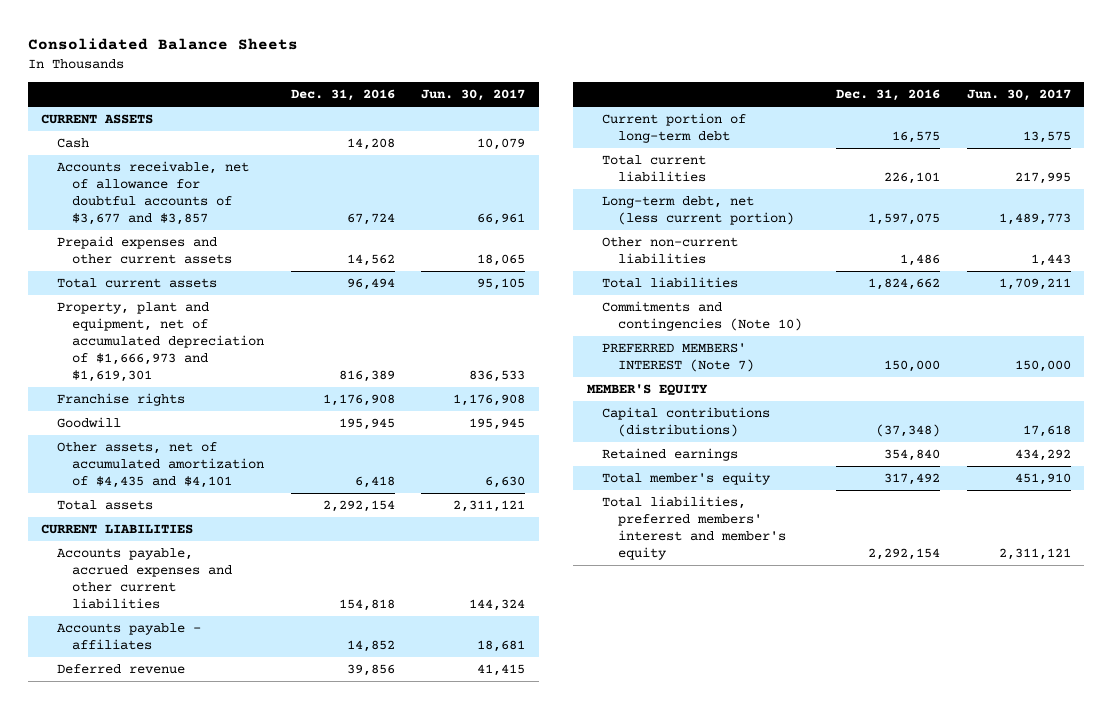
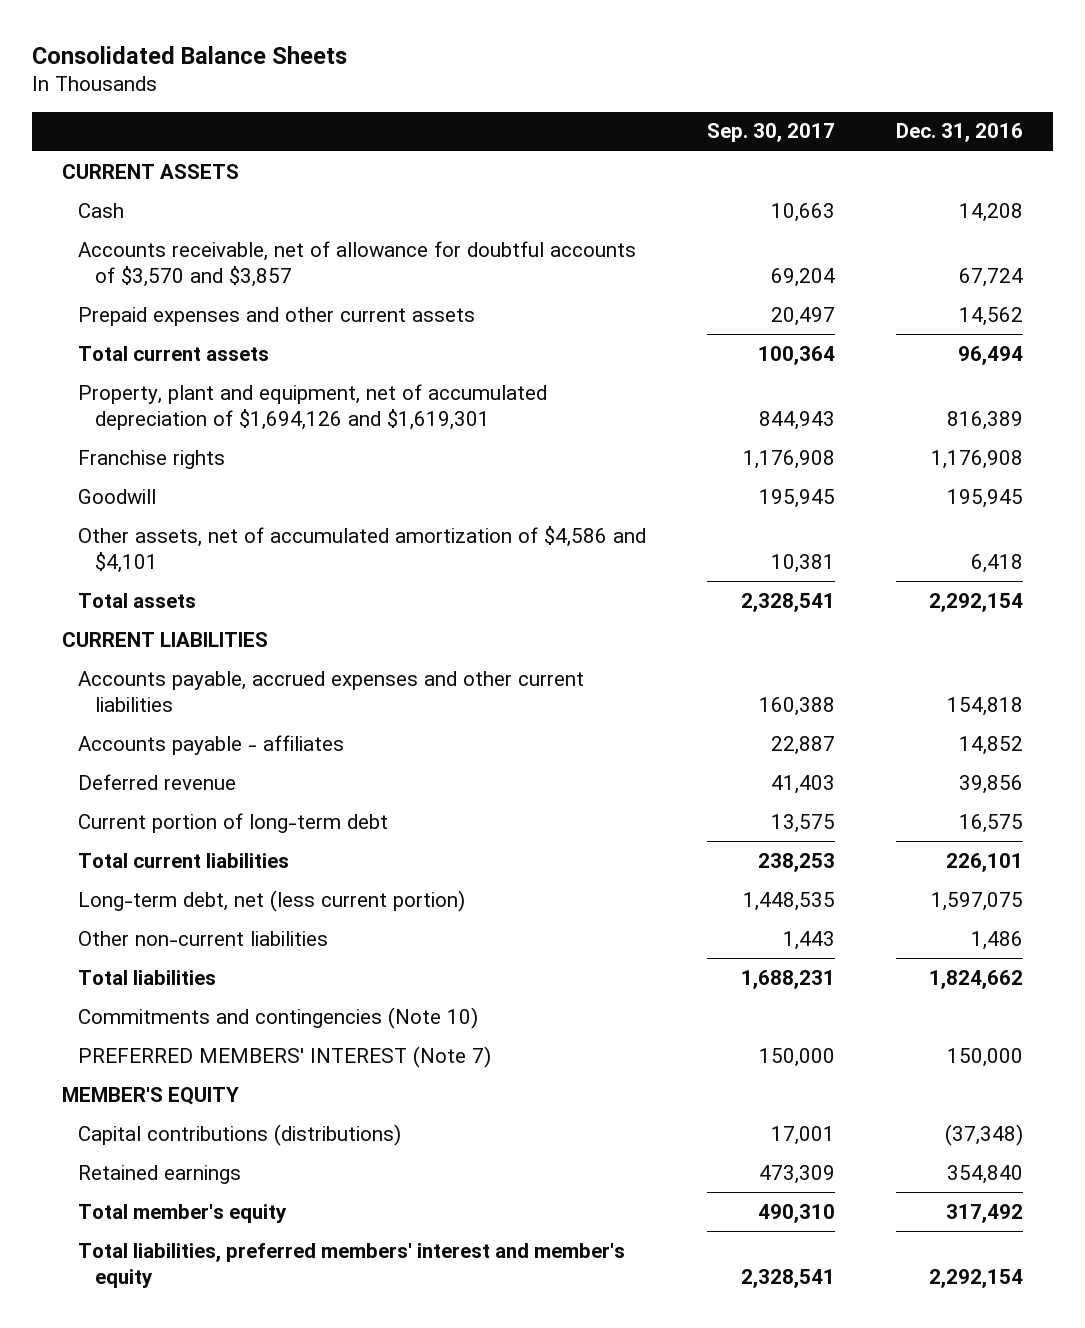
[421,89,526,102] Jun. 30, 2017 -> none
none -> [707,123,836,143] Sep. 30, 2017
[56,161,249,226] Accounts receivable, net of allowance for doubtful accounts of $3,677 and $3,857 -> [78,240,637,288] Accounts receivable, net of allowance for doubtful accounts of $3,570 and $3,857
[56,302,265,383] Property, plant and equipment, net of accumulated depreciation of $1,666,973 and $1,619,301 -> [78,383,548,431] Property, plant and equipment, net of accumulated depreciation of $1,694,126 and $1,619,301
[56,442,265,489] Other assets, net of accumulated amortization of $4,435 and $4,101 -> [78,525,647,574] Other assets, net of accumulated amortization of $4,586 and $4,101

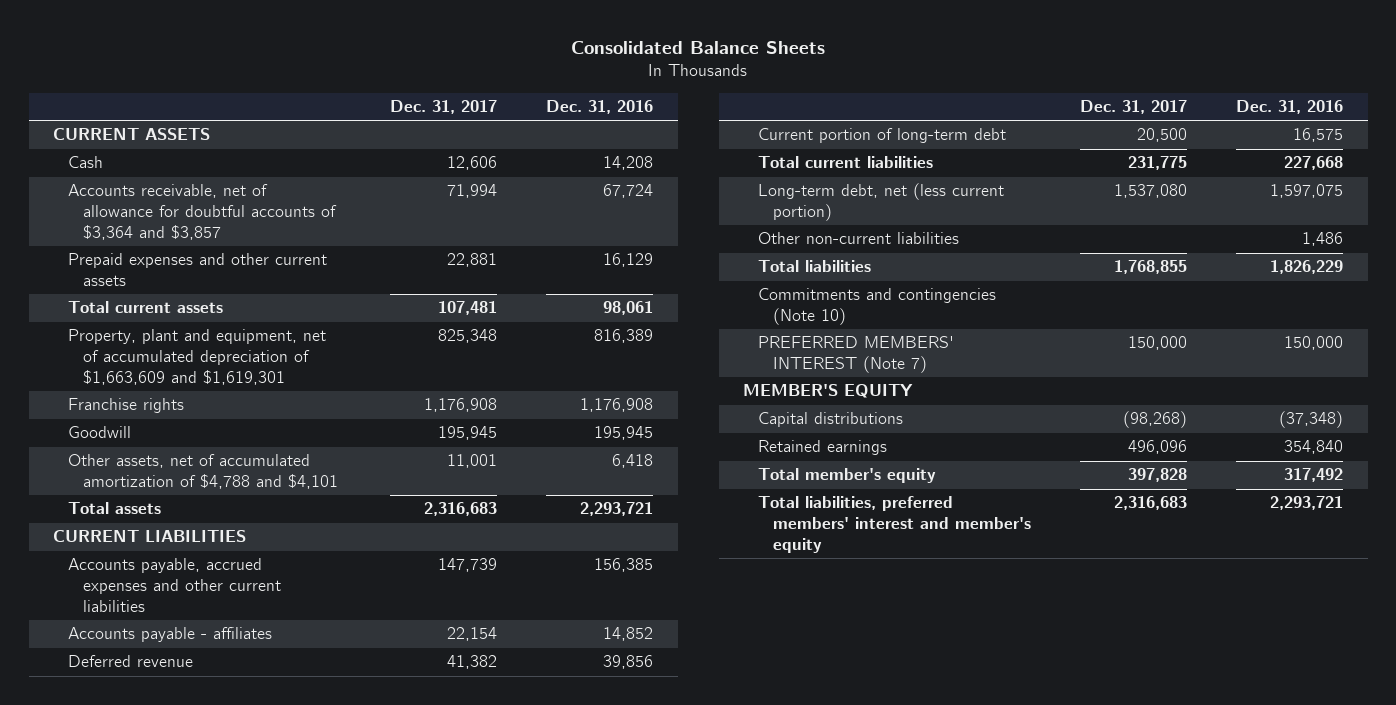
[707,123,836,143] Sep. 30, 2017 -> none
none -> [390,100,498,115] Dec. 31, 2017
[78,240,637,288] Accounts receivable, net of allowance for doubtful accounts of $3,570 and $3,857 -> [68,184,338,240] Accounts receivable, net of allowance for doubtful accounts of $3,364 and $3,857
[958,306,1023,326] 14,562 -> [603,253,654,268] 16,129
[957,345,1023,365] 96,494 -> [603,301,654,316] 98,061
[78,383,548,431] Property, plant and equipment, net of accumulated depreciation of $1,694,126 and $1,619,301 -> [68,329,327,385] Property, plant and equipment, net of accumulated depreciation of $1,663,609 and $1,619,301
[78,525,647,574] Other assets, net of accumulated amortization of $4,586 and $4,101 -> [68,454,339,490] Other assets, net of accumulated amortization of $4,788 and $4,101
[928,592,1023,612] 2,292,154 -> [580,502,654,517] 2,293,721
[946,697,1023,717] 154,818 -> [594,558,654,573] 156,385
[945,852,1023,872] 226,101 -> [1284,156,1344,171] 227,668
[928,969,1023,989] 1,824,662 -> [1270,260,1344,275] 1,826,229
[78,1123,402,1146] Capital contributions (distributions) -> [758,412,904,428] Capital distributions
[928,1269,1023,1289] 2,292,154 -> [1270,496,1344,511] 2,293,721

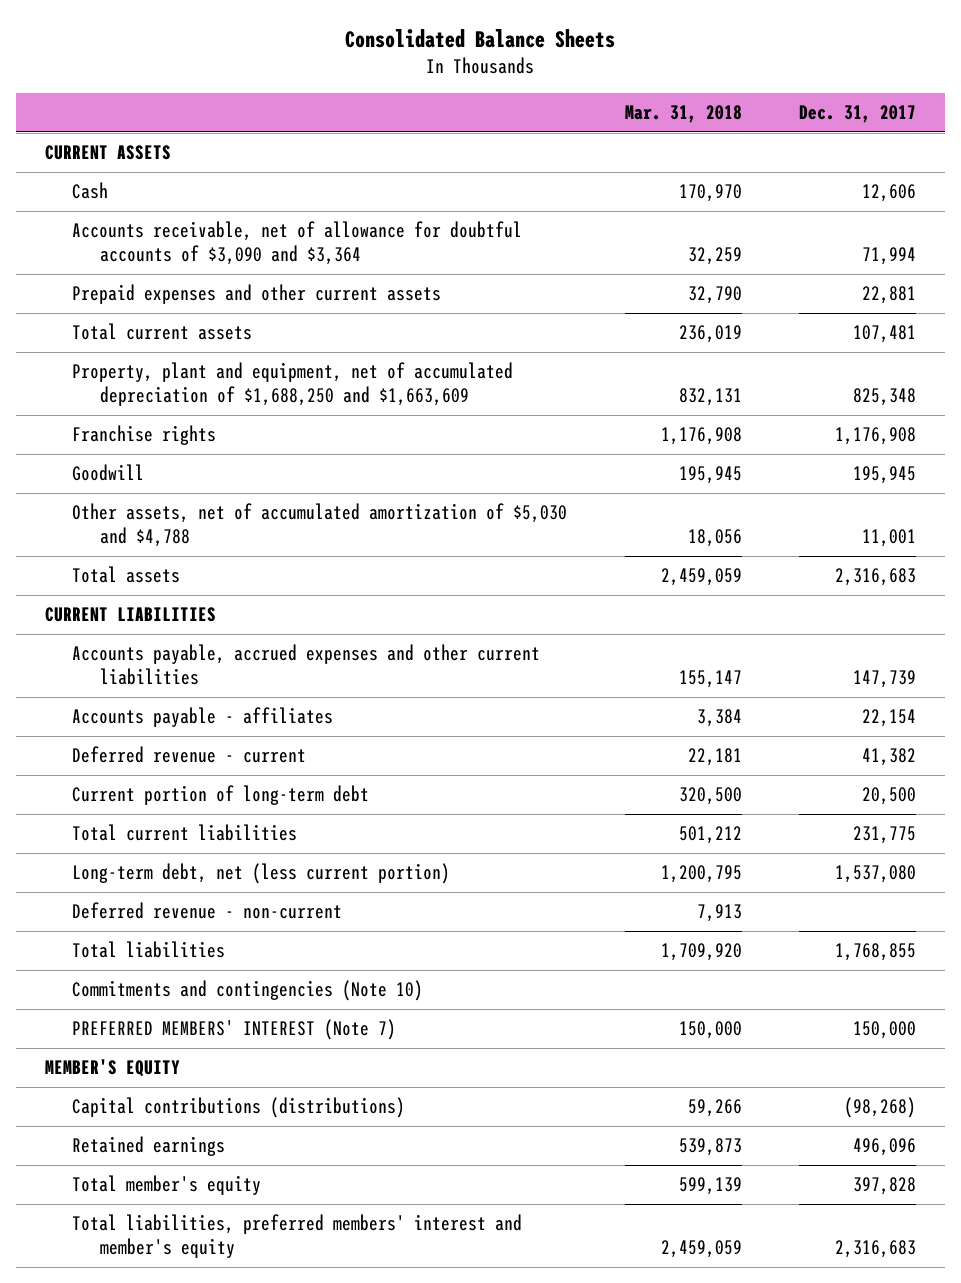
[546,100,654,115] Dec. 31, 2016 -> none
none -> [624,105,742,124] Mar. 31, 2018
[68,184,338,240] Accounts receivable, net of allowance for doubtful accounts of $3,364 and $3,857 -> [72,221,523,265] Accounts receivable, net of allowance for doubtful accounts of $3,090 and $3,364
[68,329,327,385] Property, plant and equipment, net of accumulated depreciation of $1,663,609 and $1,619,301 -> [72,362,514,406] Property, plant and equipment, net of accumulated depreciation of $1,688,250 and $1,663,609
[68,454,339,490] Other assets, net of accumulated amortization of $4,788 and $4,101 -> [72,503,568,547] Other assets, net of accumulated amortization of $5,030 and $4,788
[68,655,194,668] Deferred revenue -> [72,746,307,764] Deferred revenue - current
[758,232,960,245] Other non-current liabilities -> none
none -> [72,902,343,920] Deferred revenue - non-current
[758,412,904,428] Capital distributions -> [72,1097,406,1119] Capital contributions (distributions)

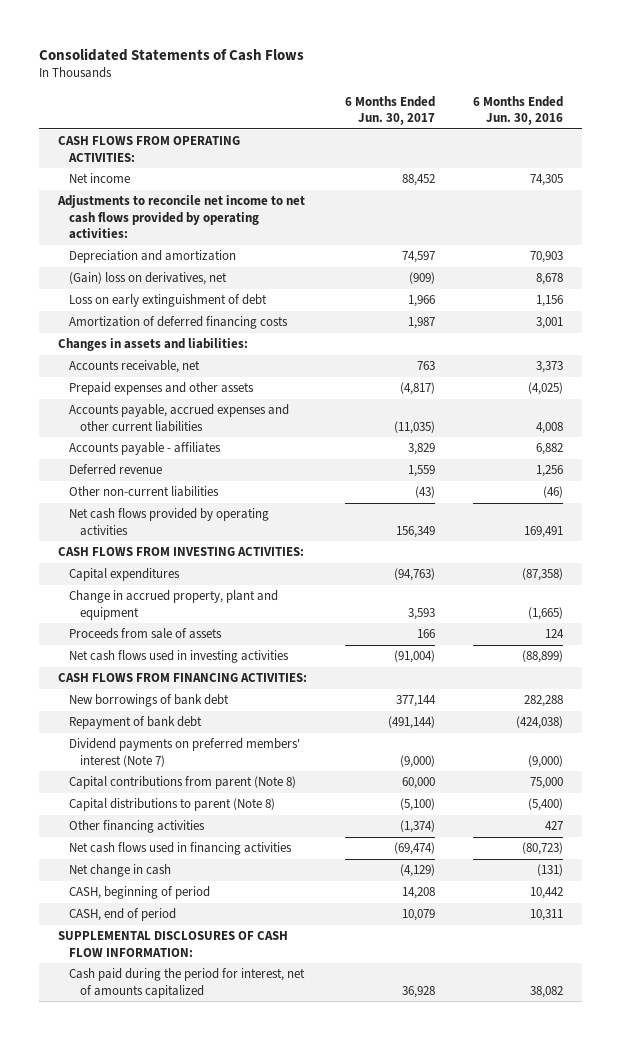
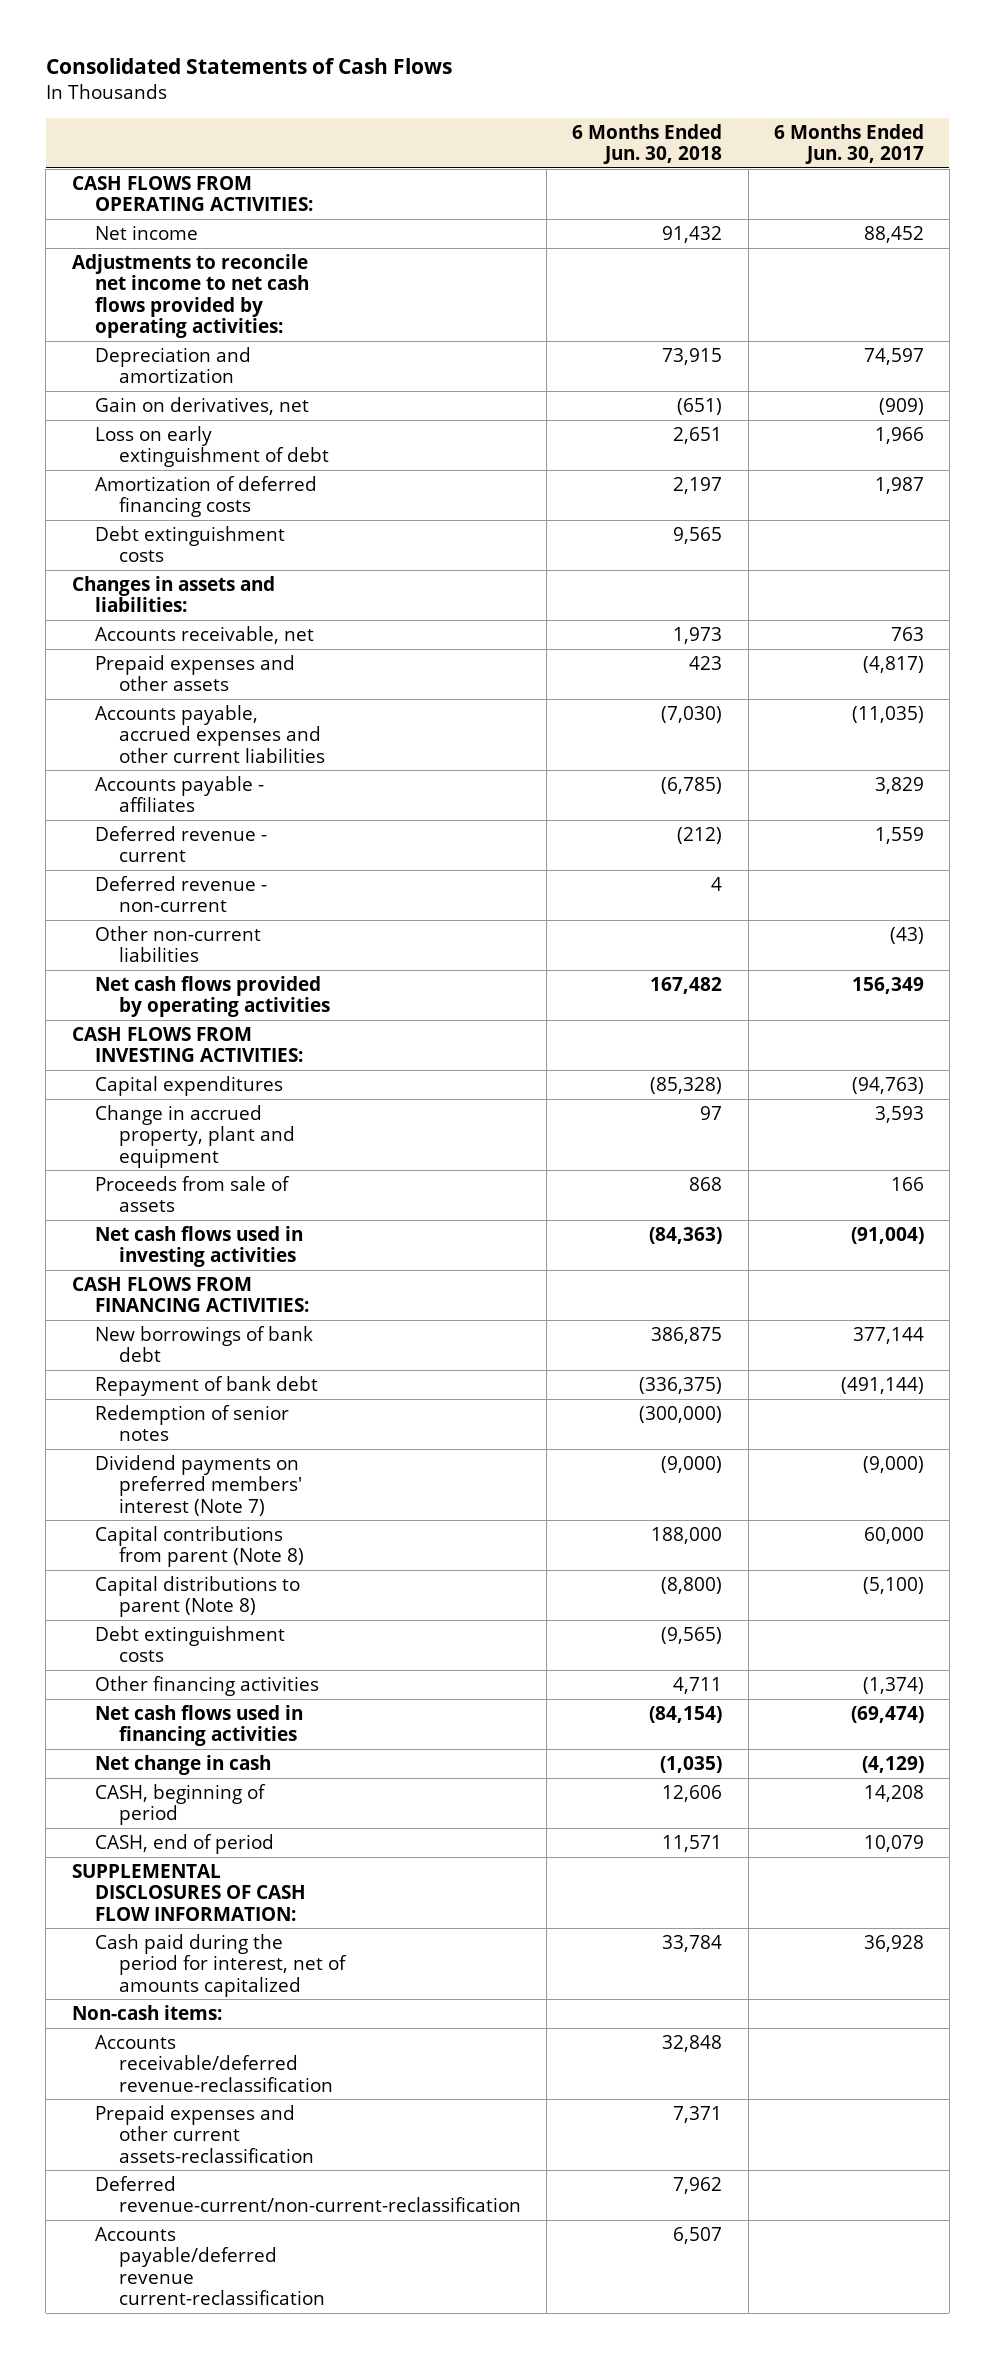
[472,95,563,126] 6 Months Ended Jun. 30, 2016 -> none
none -> [572,123,723,164] 6 Months Ended Jun. 30, 2018
[68,272,227,286] (Gain) loss on derivatives, net -> [95,396,310,415] Gain on derivatives, net
none -> [95,525,286,563] Debt extinguishment costs
[68,464,162,476] Deferred revenue -> [95,825,268,863] Deferred revenue - current
none -> [95,875,268,913] Deferred revenue - non-current
none -> [95,1404,290,1442] Redemption of senior notes
none -> [95,1625,286,1663] Debt extinguishment costs
none -> [71,2004,222,2020] Non-cash items:
none -> [95,2034,333,2092] Accounts receivable/deferred revenue-reclassification
none -> [95,2104,314,2163] Prepaid expenses and other current assets-reclassification
none -> [95,2175,521,2213] Deferred revenue-current/non-current-reclassification
none -> [95,2226,325,2305] Accounts payable/deferred revenue current-reclassification

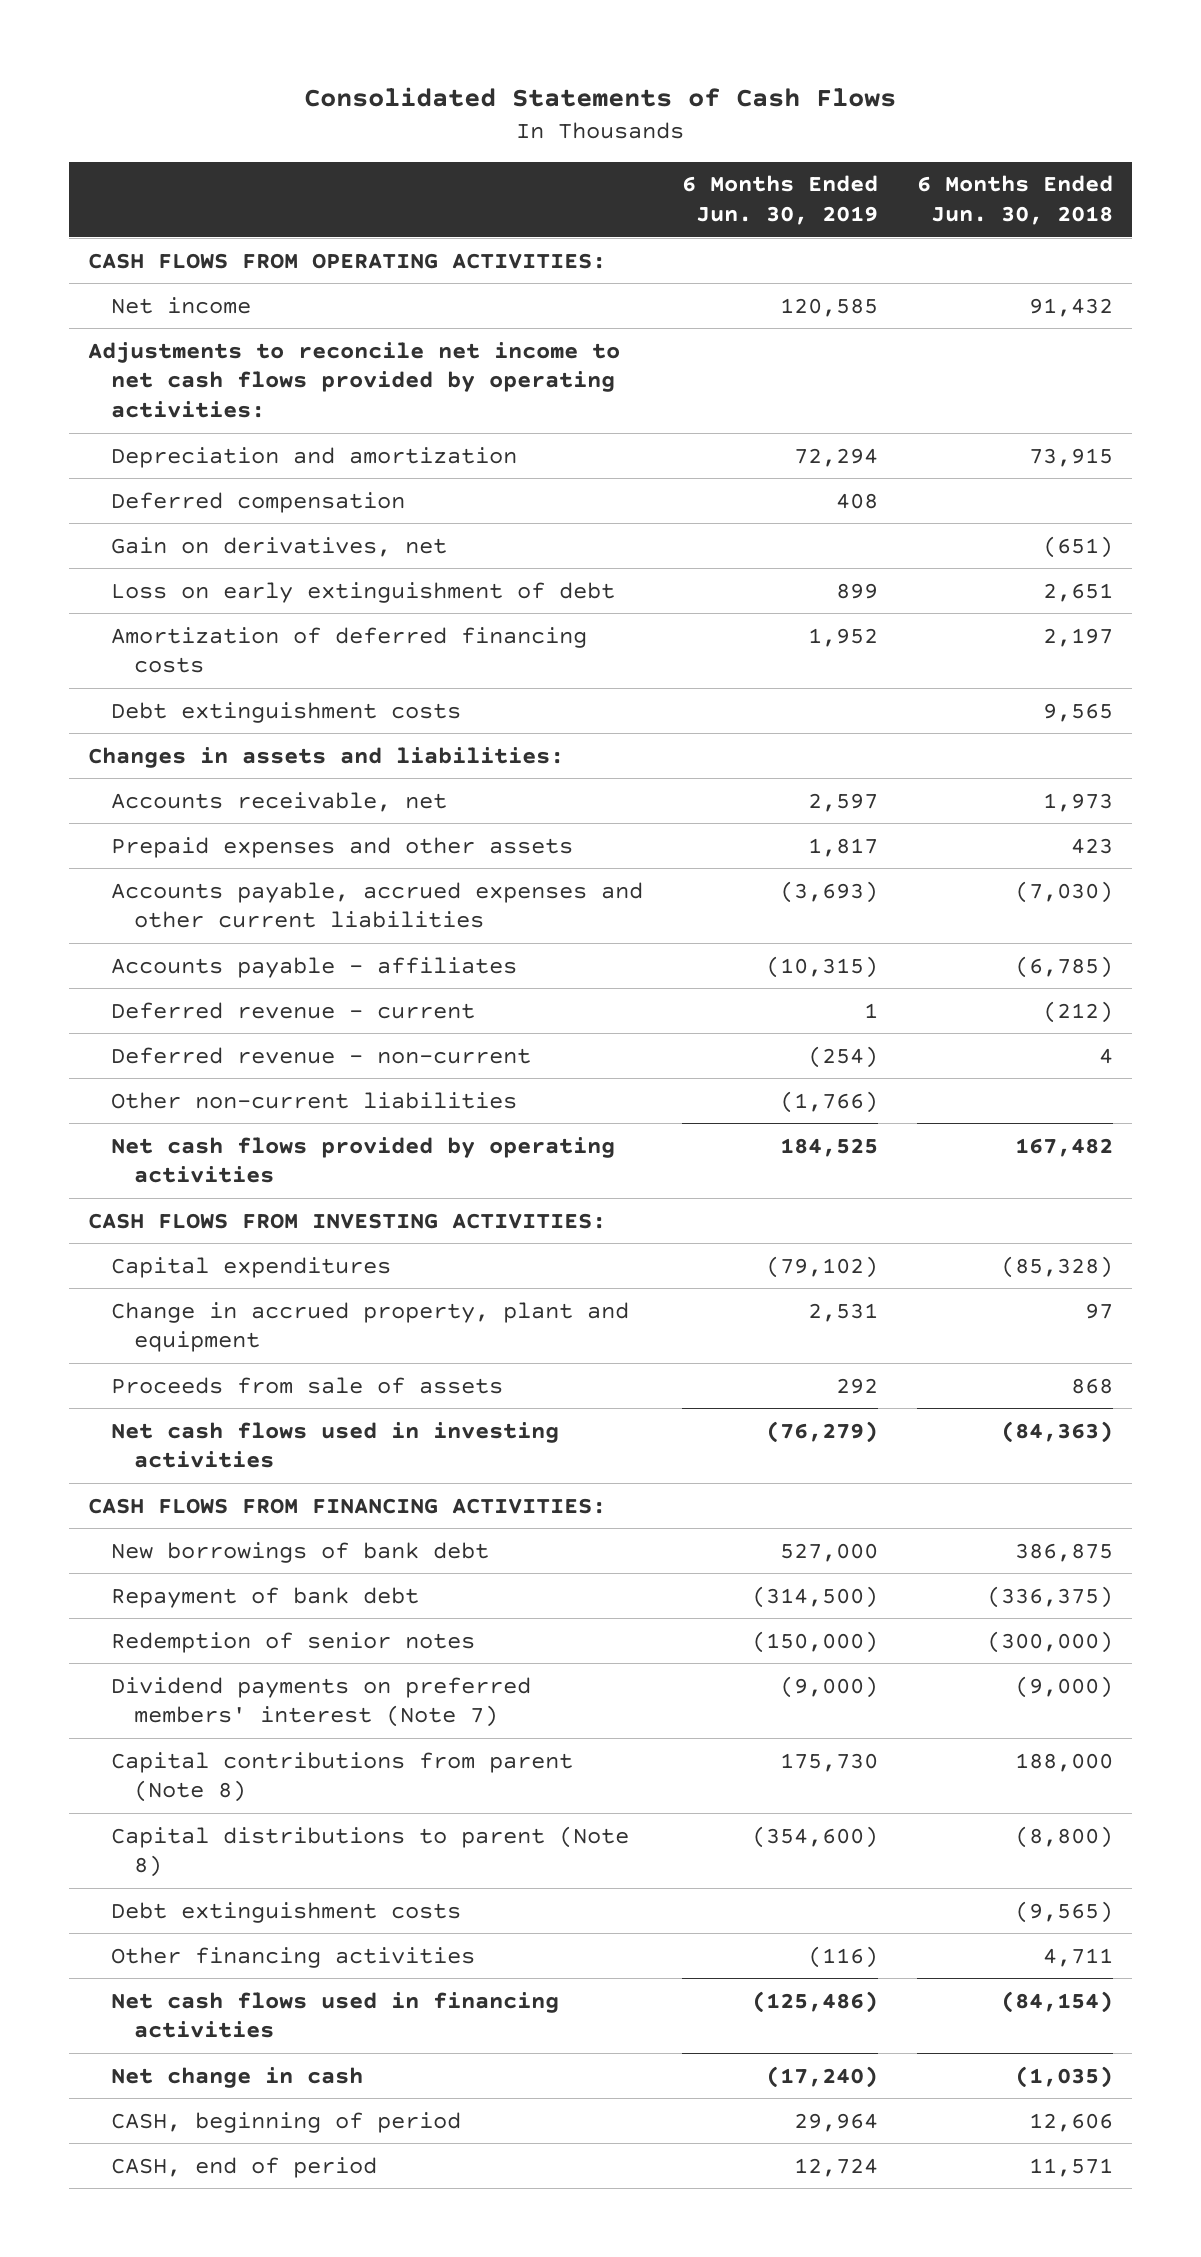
[773,123,924,164] 6 Months Ended Jun. 30, 2017 -> none
none -> [681,175,878,226] 6 Months Ended Jun. 30, 2019
none -> [111,491,406,513] Deferred compensation
[71,1863,307,1921] SUPPLEMENTAL DISCLOSURES OF CASH FLOW INFORMATION: -> none
[95,1933,347,1997] Cash paid during the period for interest, net of amounts capitalized -> none
[71,2004,222,2020] Non-cash items: -> none
[95,2034,333,2092] Accounts receivable/deferred revenue-reclassification -> none
[95,2104,314,2163] Prepaid expenses and other current assets-reclassification -> none
[95,2175,521,2213] Deferred revenue-current/non-current-reclassification -> none
[95,2226,325,2305] Accounts payable/deferred revenue current-reclassification -> none

